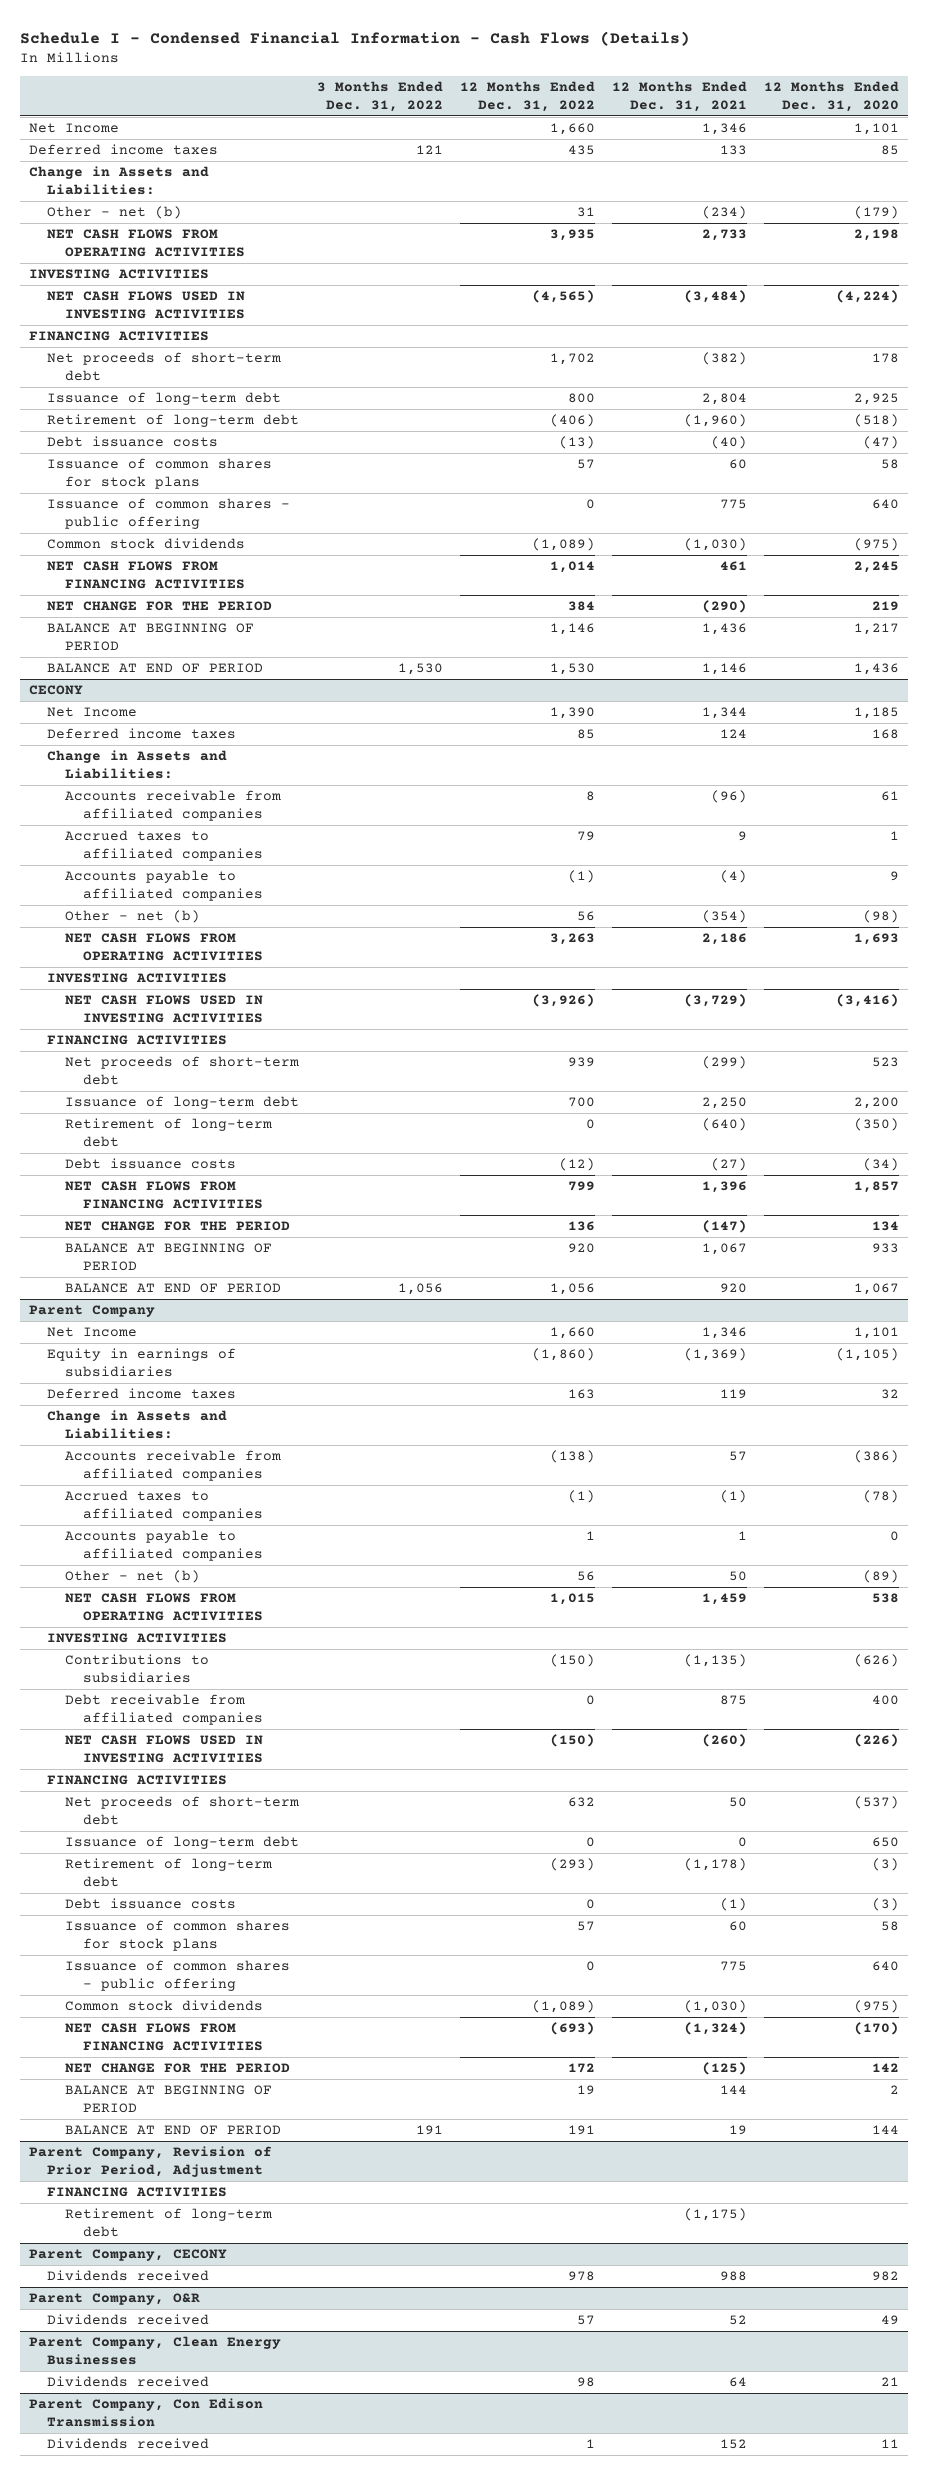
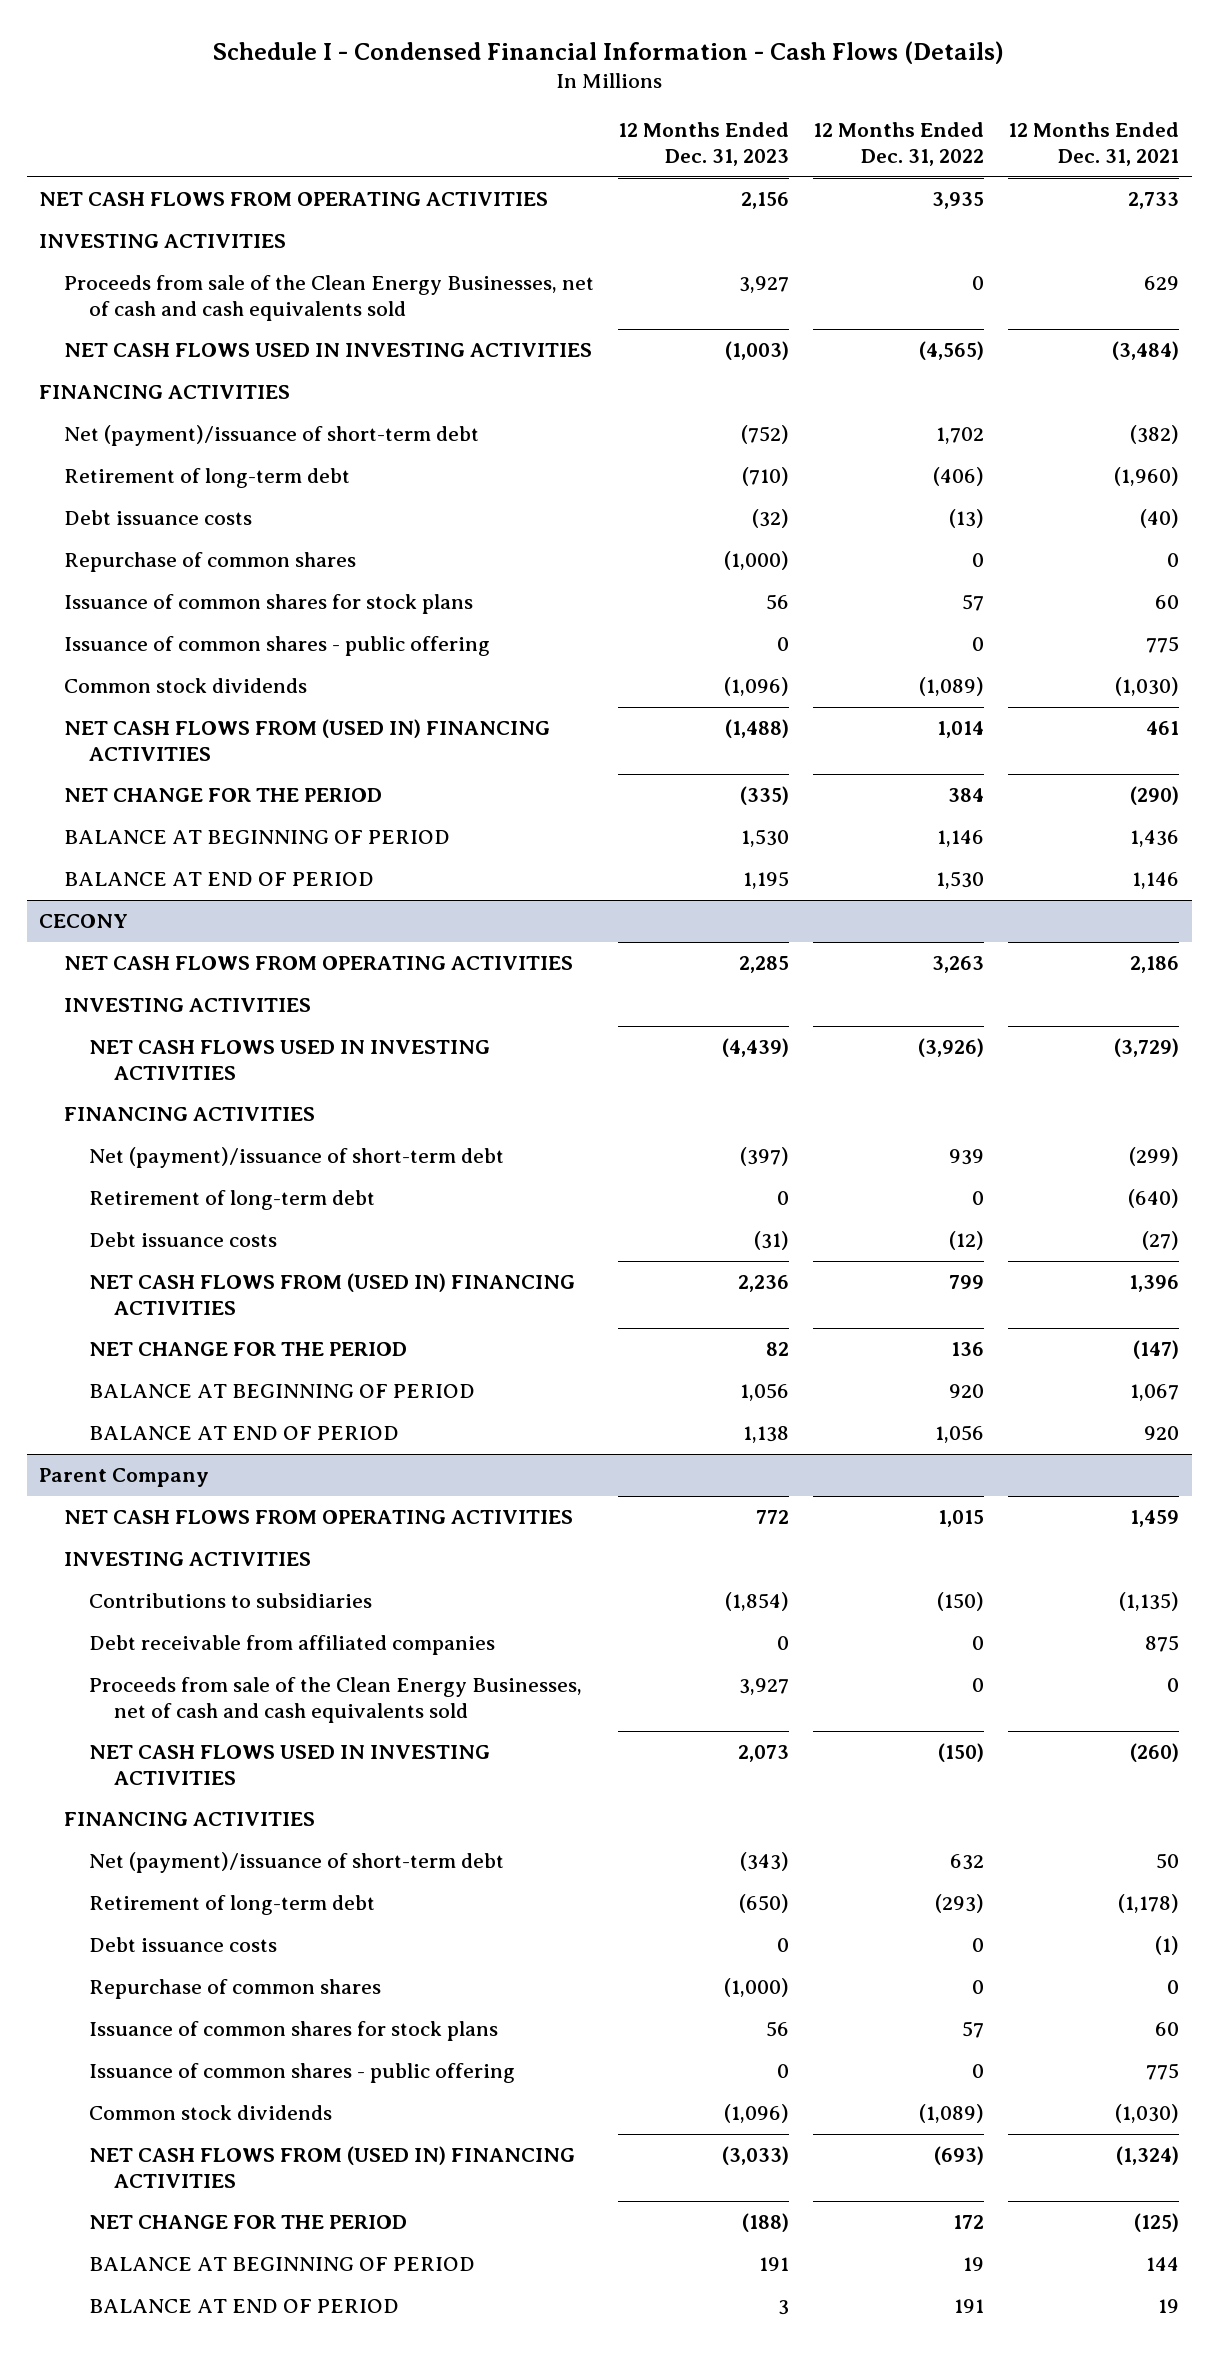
[316,81,443,113] 3 Months Ended Dec. 31, 2022 -> none
[764,81,900,113] 12 Months Ended Dec. 31, 2020 -> none
none -> [618,122,790,167] 12 Months Ended Dec. 31, 2023
[28,122,119,133] Net Income -> none
[28,143,218,155] Deferred income taxes -> none
[28,165,209,195] Change in Assets and Liabilities: -> none
[47,205,183,219] Other - net (b) -> none
none -> [64,275,595,321] Proceeds from sale of the Clean Energy Businesses, net of cash and cash equivalents sold
[47,391,282,405] Issuance of long-term debt -> none
[47,351,282,381] Net proceeds of short-term debt -> [64,425,480,447] Net (payment)/issuance of short-term debt
none -> [64,552,357,573] Repurchase of common shares
[47,560,246,589] NET CASH FLOWS FROM FINANCING ACTIVITIES -> [64,719,551,761] NET CASH FLOWS FROM (USED IN) FINANCING ACTIVITIES
[47,706,138,717] Net Income -> none
[47,727,237,739] Deferred income taxes -> none
[47,749,228,779] Change in Assets and Liabilities: -> none
[65,789,282,821] Accounts receivable from affiliated companies -> none
[65,829,264,861] Accrued taxes to affiliated companies -> none
[65,869,264,901] Accounts payable to affiliated companies -> none
[65,909,201,923] Other - net (b) -> none
[65,1095,300,1109] Issuance of long-term debt -> none
[65,1055,300,1085] Net proceeds of short-term debt -> [89,1147,505,1169] Net (payment)/issuance of short-term debt
[65,1180,264,1209] NET CASH FLOWS FROM FINANCING ACTIVITIES -> [89,1273,576,1315] NET CASH FLOWS FROM (USED IN) FINANCING ACTIVITIES
[47,1326,138,1337] Net Income -> none
[47,1347,237,1377] Equity in earnings of subsidiaries -> none
[47,1387,237,1399] Deferred income taxes -> none
[47,1409,228,1439] Change in Assets and Liabilities: -> none
[65,1449,282,1481] Accounts receivable from affiliated companies -> none
[65,1489,264,1521] Accrued taxes to affiliated companies -> none
[65,1529,264,1561] Accounts payable to affiliated companies -> none
[65,1569,201,1583] Other - net (b) -> none
none -> [89,1677,583,1723] Proceeds from sale of the Clean Energy Businesses, net of cash and cash equivalents sold
[65,1835,300,1849] Issuance of long-term debt -> none
[65,1795,300,1825] Net proceeds of short-term debt -> [89,1852,505,1874] Net (payment)/issuance of short-term debt
none -> [89,1979,382,2000] Repurchase of common shares
[65,2022,264,2051] NET CASH FLOWS FROM FINANCING ACTIVITIES -> [89,2146,576,2188] NET CASH FLOWS FROM (USED IN) FINANCING ACTIVITIES
[28,2145,272,2177] Parent Company, Revision of Prior Period, Adjustment -> none
[47,2186,228,2197] FINANCING ACTIVITIES -> none
[65,2207,273,2237] Retirement of long-term debt -> none
[28,2248,227,2261] Parent Company, CECONY -> none
[47,2269,210,2281] Dividends received -> none
[28,2292,200,2305] Parent Company, O&R -> none
[47,2313,210,2325] Dividends received -> none
[28,2335,281,2365] Parent Company, Clean Energy Businesses -> none
[47,2375,210,2387] Dividends received -> none
[28,2397,263,2427] Parent Company, Con Edison Transmission -> none
[47,2437,210,2449] Dividends received -> none

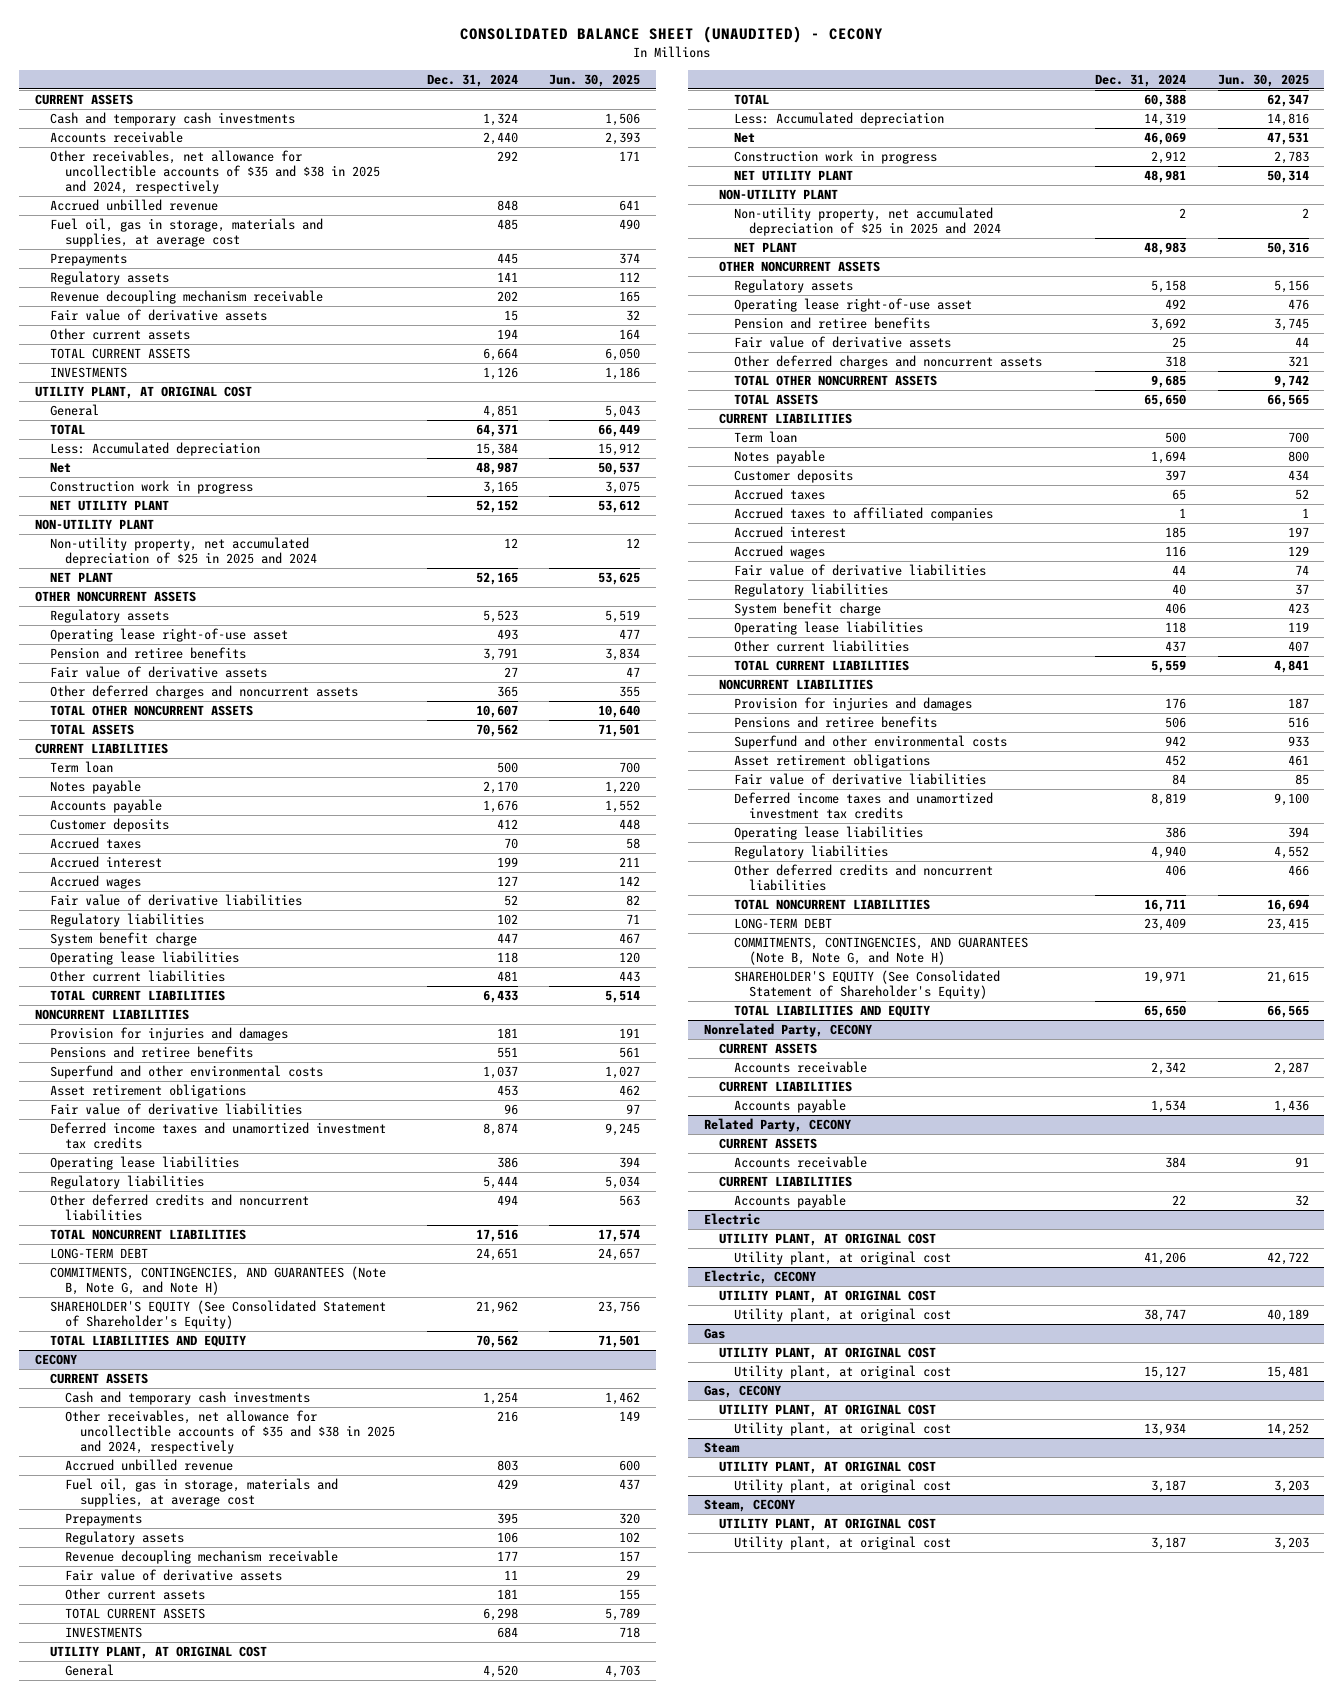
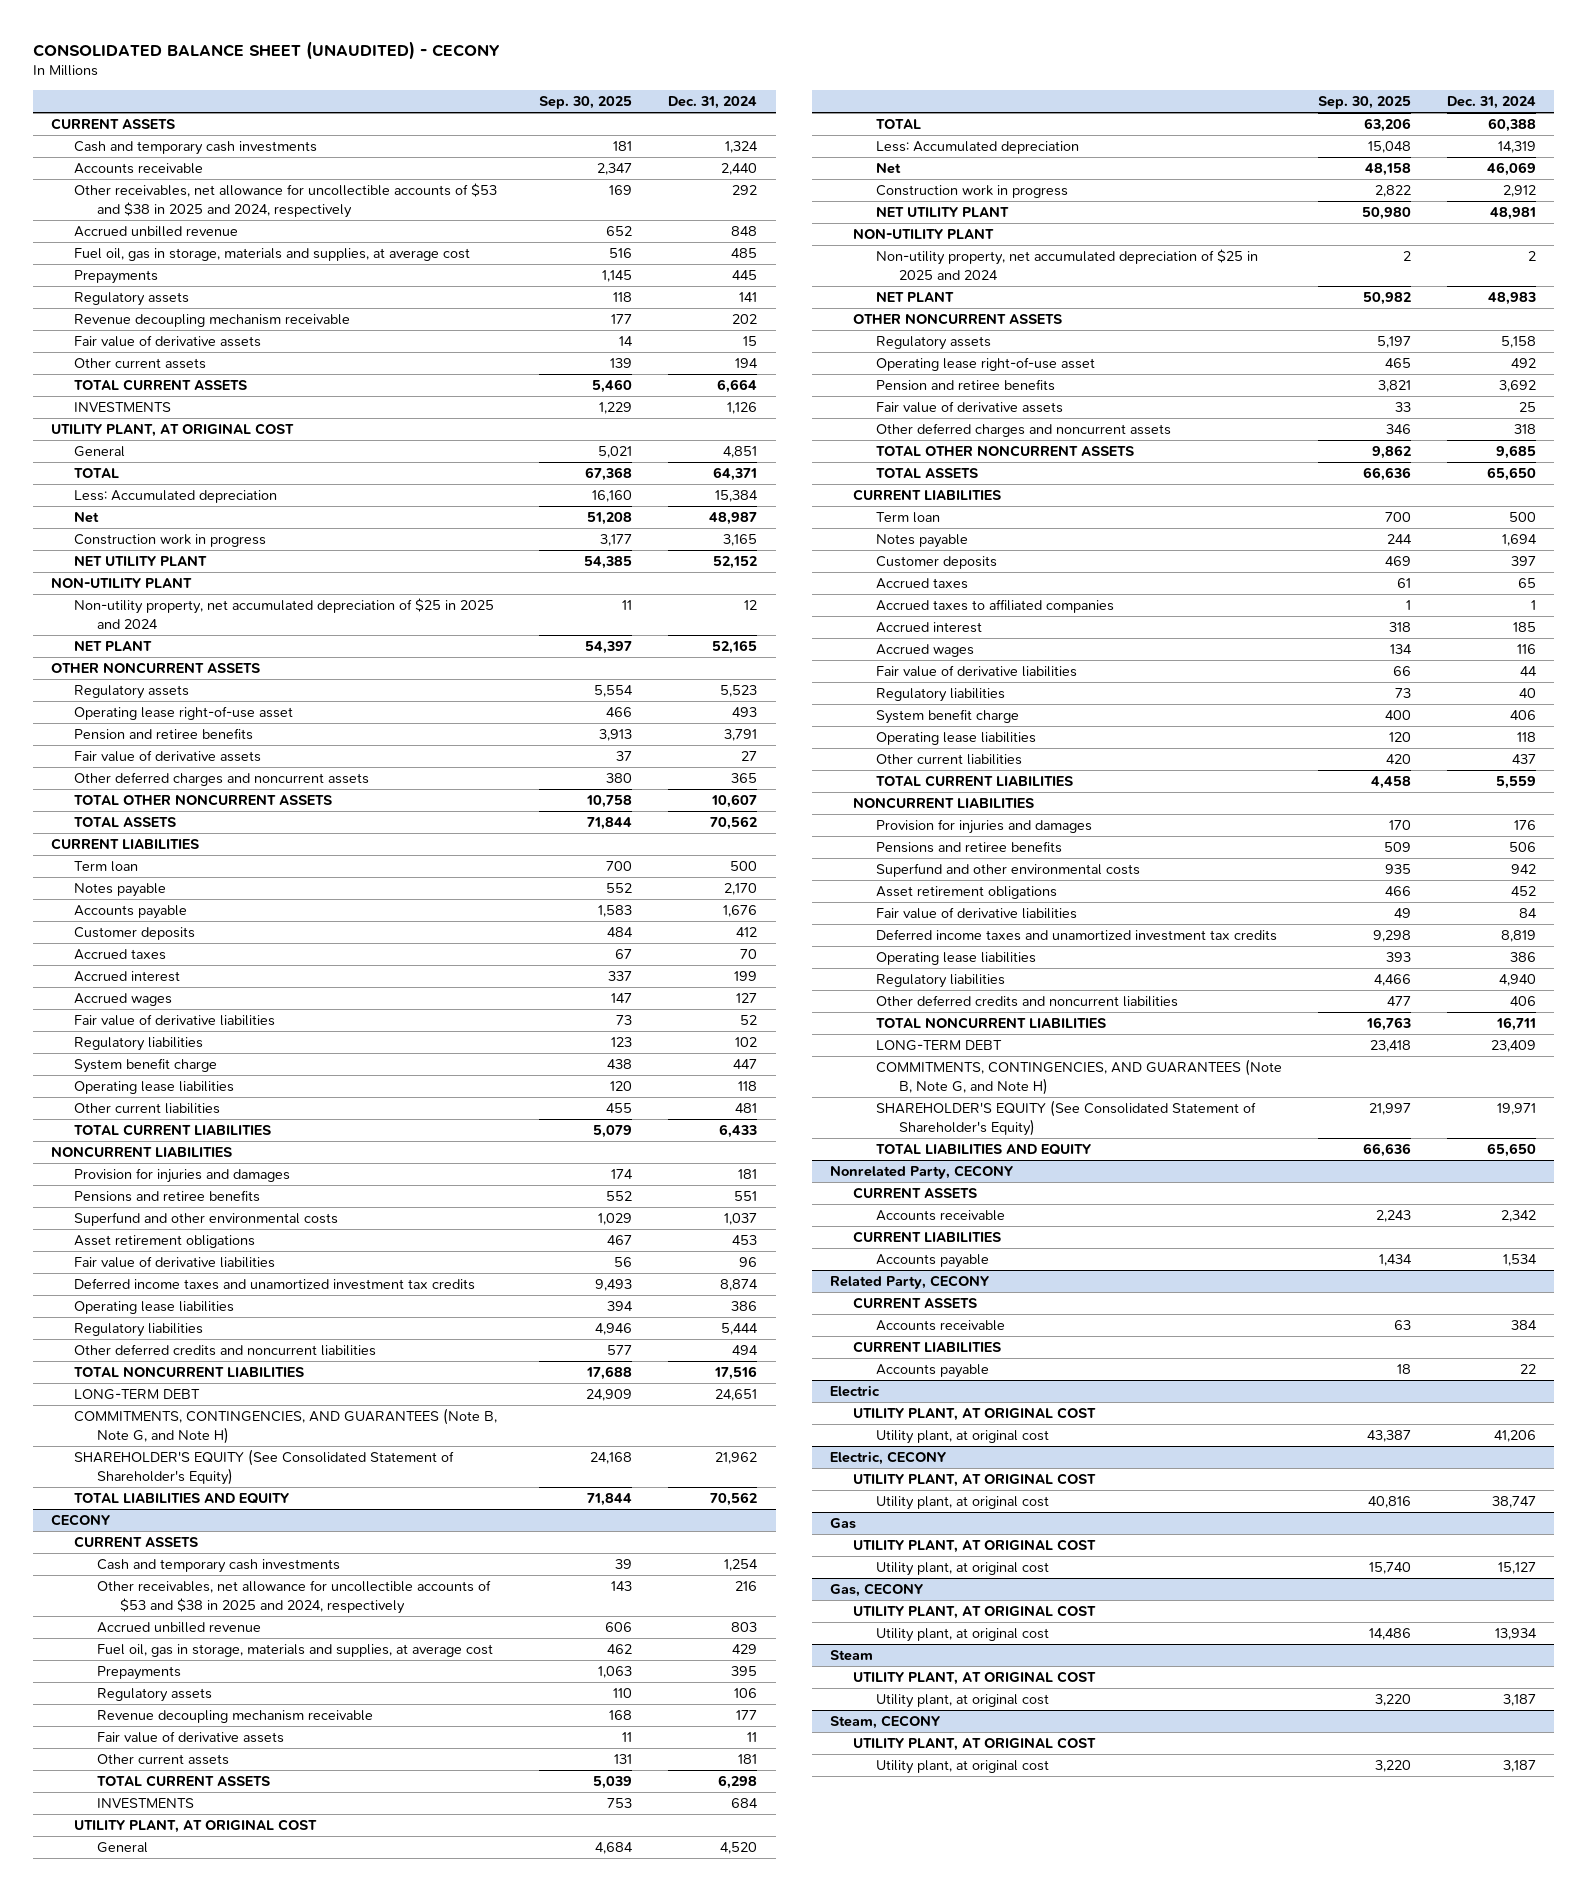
[549,73,641,87] Jun. 30, 2025 -> none
none -> [539,96,633,110] Sep. 30, 2025
[50,150,381,195] Other receivables, net allowance for uncollectible accounts of $35 and $38 in 2025 and 2024, respectively -> [74,183,498,218] Other receivables, net allowance for uncollectible accounts of $53 and $38 in 2025 and 2024, respectively
[65,1410,396,1455] Other receivables, net allowance for uncollectible accounts of $35 and $38 in 2025 and 2024, respectively -> [96,1580,491,1614] Other receivables, net allowance for uncollectible accounts of $53 and $38 in 2025 and 2024, respectively

